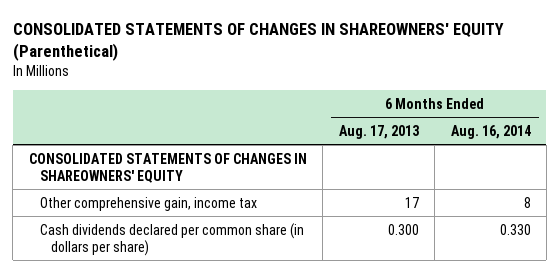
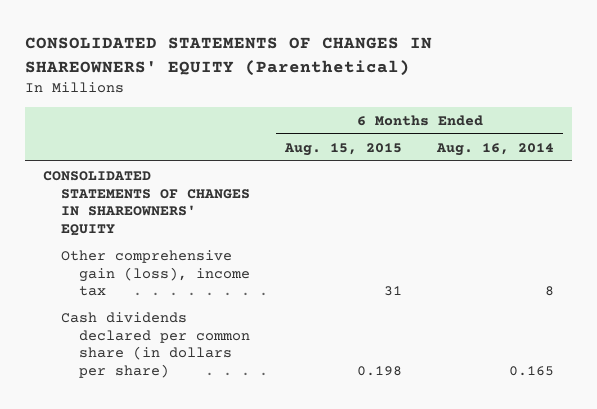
[338,124,419,139] Aug. 17, 2013 -> none
none -> [284,142,403,156] Aug. 15, 2015
[40,196,258,211] Other comprehensive gain, income tax -> [60,249,251,297] Other comprehensive gain (loss), income tax
[499,223,531,235] 0.330 -> [509,366,555,377] 0.165

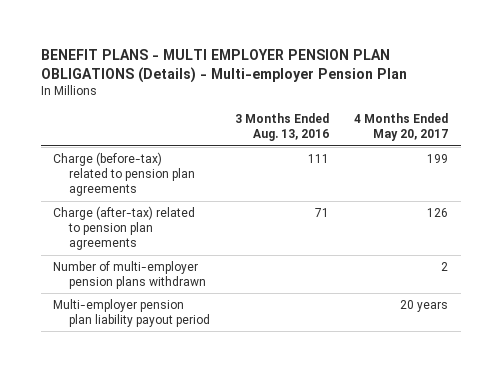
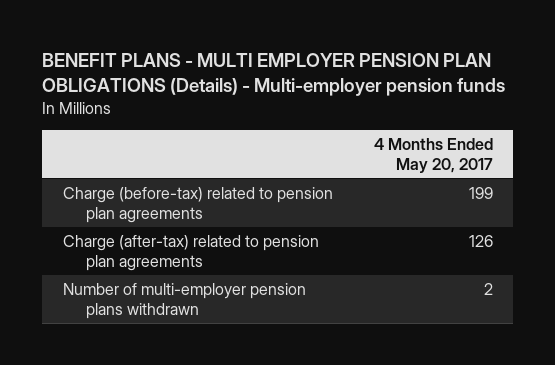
[40,48,407,83] BENEFIT PLANS - MULTI EMPLOYER PENSION PLAN OBLIGATIONS (Details) - Multi-employer Pension Plan -> [41,52,505,96] BENEFIT PLANS - MULTI EMPLOYER PENSION PLAN OBLIGATIONS (Details) - Multi-employer pension funds
[235,113,330,142] 3 Months Ended Aug. 13, 2016 -> none
[53,298,211,328] Multi-employer pension plan liability payout period -> none

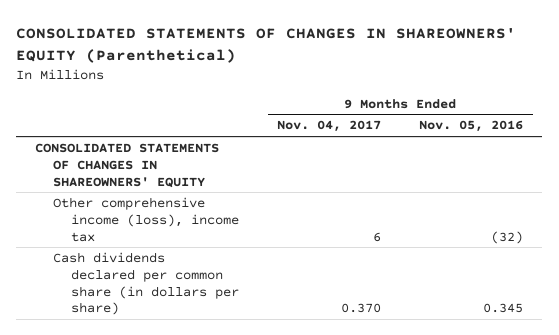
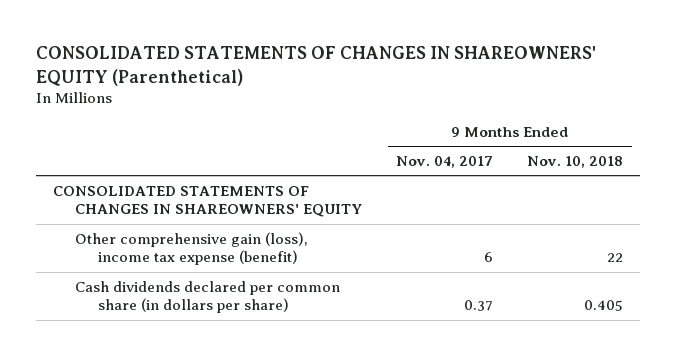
[419,120,524,133] Nov. 05, 2016 -> none
none -> [527,156,624,169] Nov. 10, 2018
[53,196,240,242] Other comprehensive income (loss), income tax -> [75,231,309,266] Other comprehensive gain (loss), income tax expense (benefit)
[341,303,382,314] 0.370 -> [464,300,494,312] 0.37

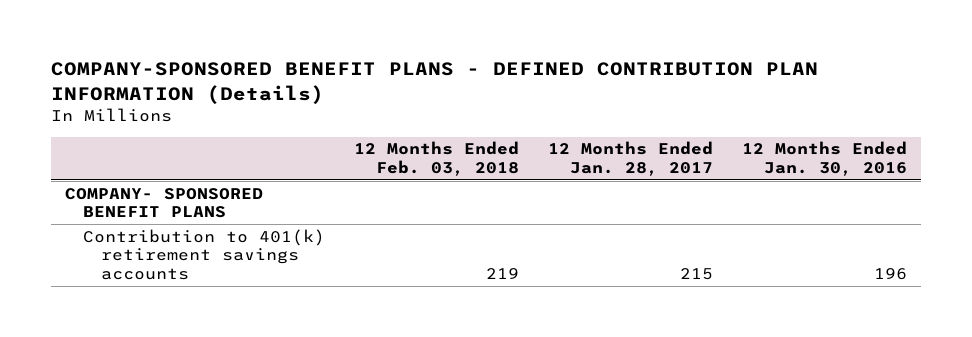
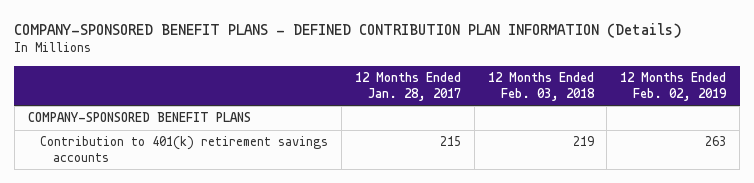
[741,141,907,177] 12 Months Ended Jan. 30, 2016 -> none
none -> [620,71,728,101] 12 Months Ended Feb. 02, 2019
[65,187,264,219] COMPANY- SPONSORED BENEFIT PLANS -> [27,112,251,123] COMPANY-SPONSORED BENEFIT PLANS

